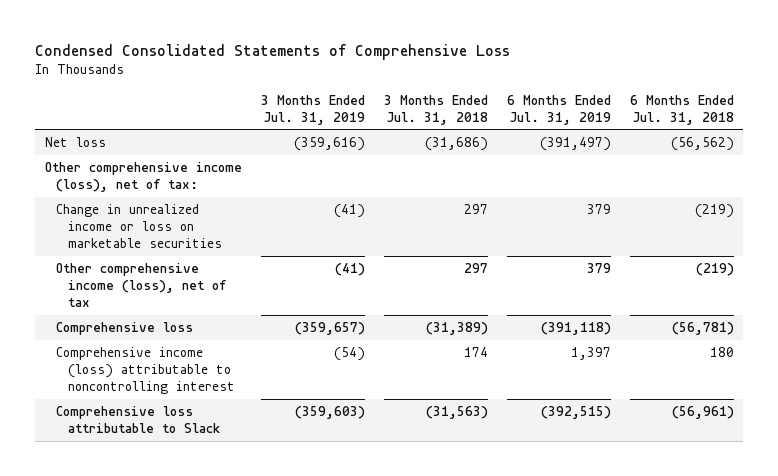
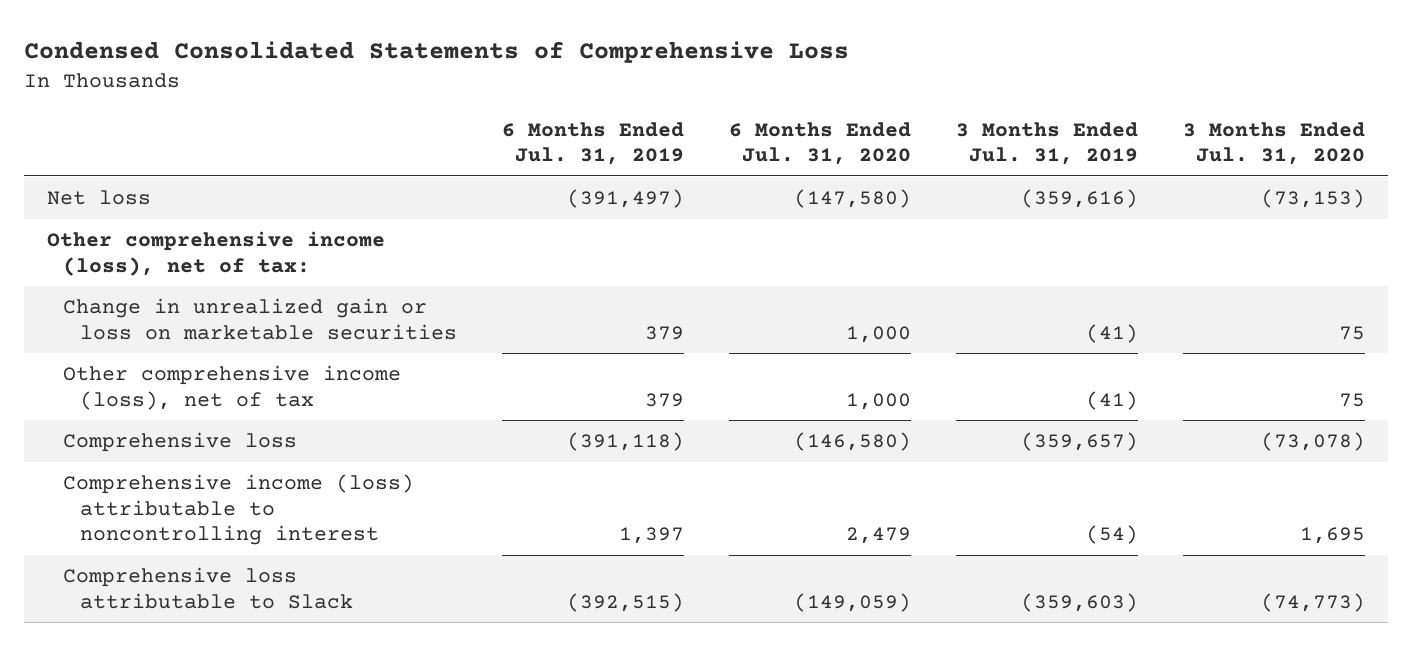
[383,94,488,125] 3 Months Ended Jul. 31, 2018 -> none
[629,94,734,125] 6 Months Ended Jul. 31, 2018 -> none
none -> [728,121,911,166] 6 Months Ended Jul. 31, 2020
none -> [1183,121,1366,166] 3 Months Ended Jul. 31, 2020
[56,203,222,249] Change in unrealized income or loss on marketable securities -> [63,298,457,340] Change in unrealized gain or loss on marketable securities

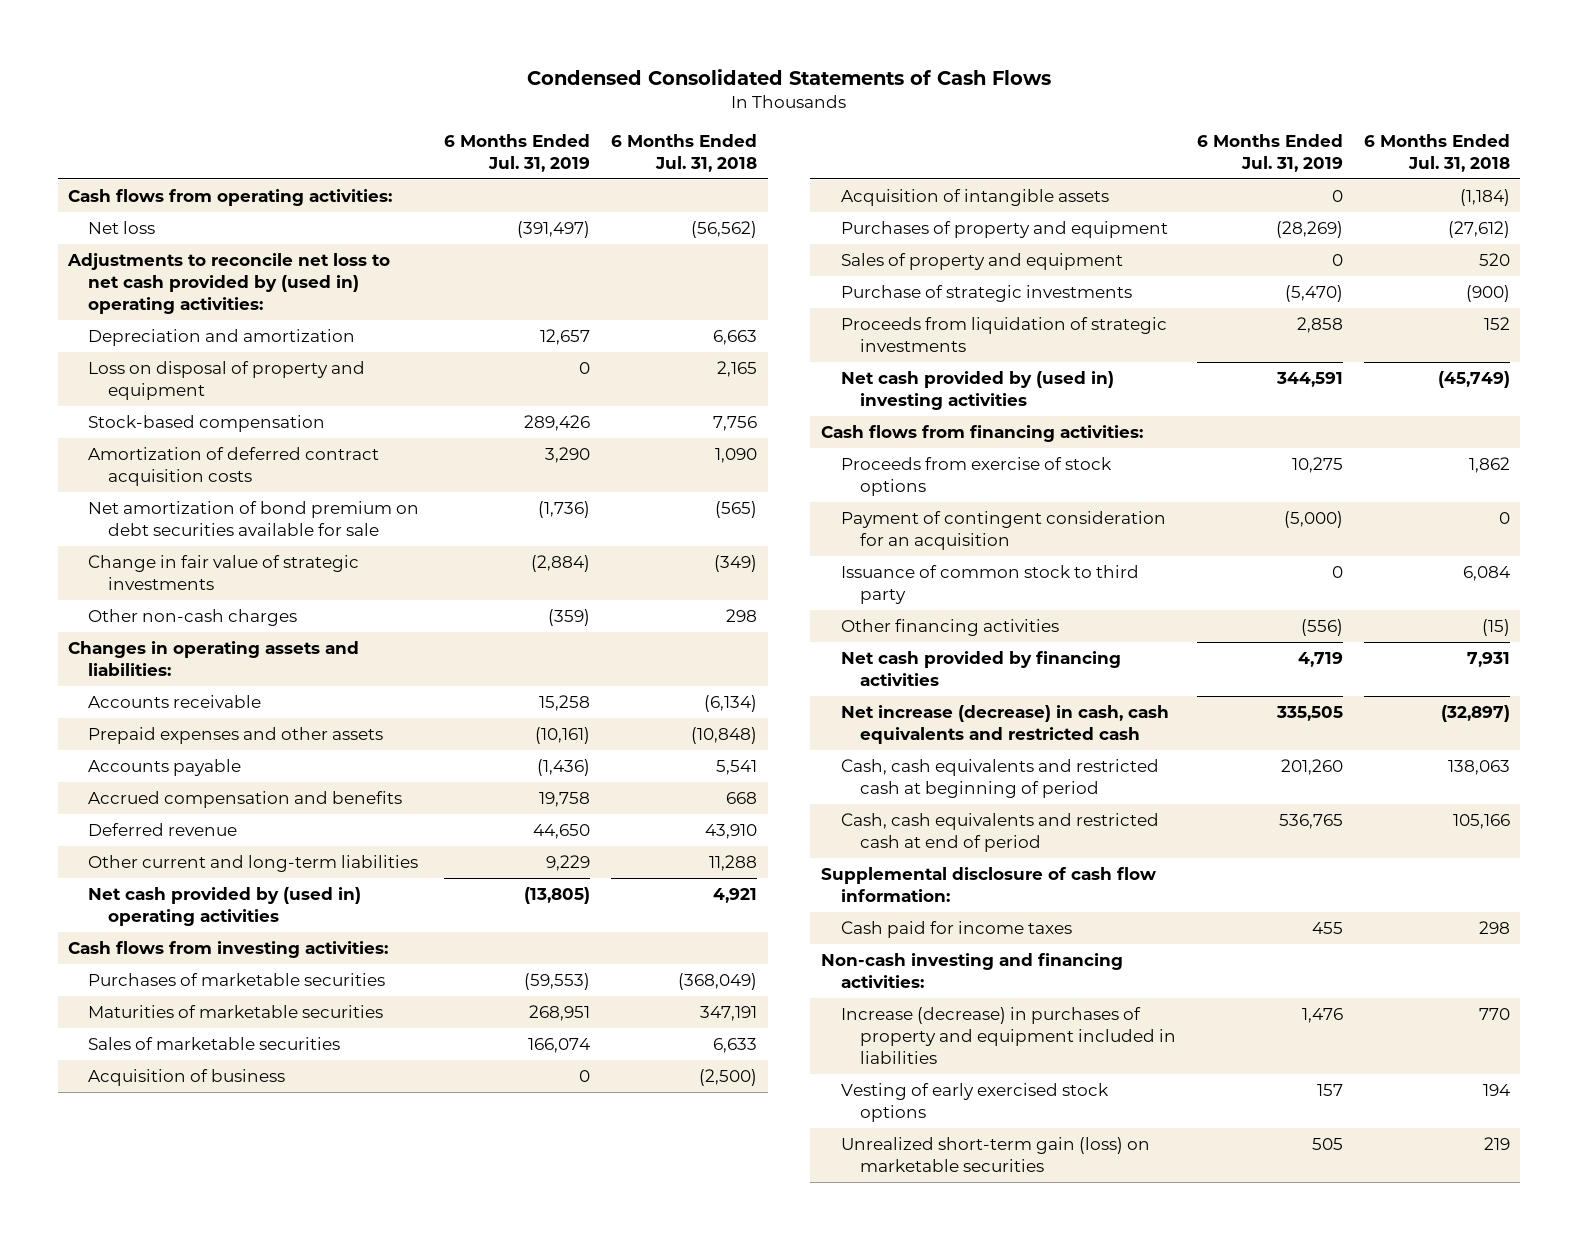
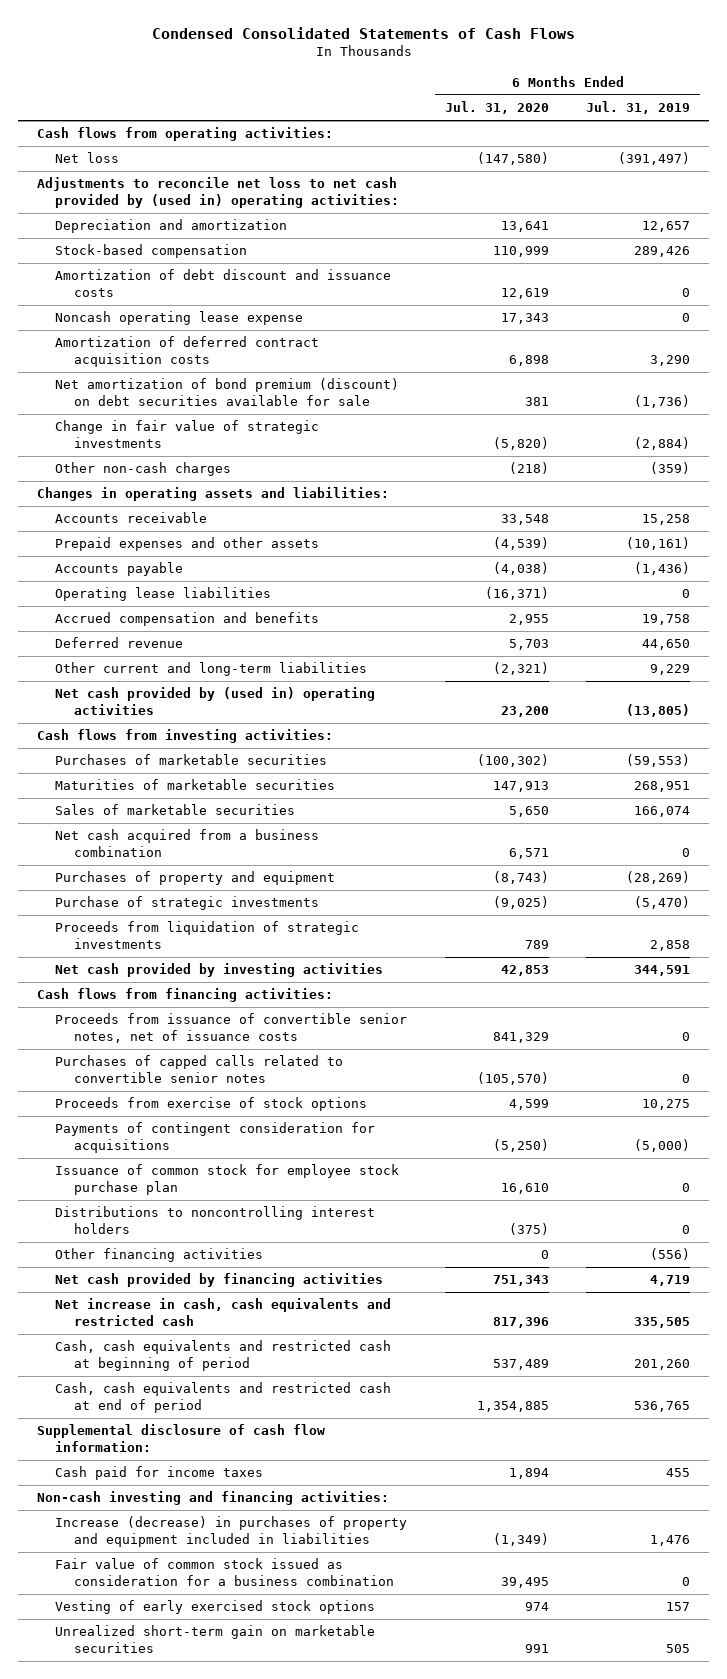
[611,133,758,172] 6 Months Ended Jul. 31, 2018 -> none
none -> [444,101,549,115] Jul. 31, 2020
[87,361,365,400] Loss on disposal of property and equipment -> none
none -> [55,269,392,297] Amortization of debt discount and issuance costs
none -> [55,311,304,326] Noncash operating lease expense
[87,501,419,536] Net amortization of bond premium on debt securities available for sale -> [55,378,400,406] Net amortization of bond premium (discount) on debt securities available for sale
none -> [55,587,272,602] Operating lease liabilities
[840,189,1109,207] Acquisition of intangible assets -> none
[87,1069,285,1087] Acquisition of business -> [55,829,320,857] Net cash acquired from a business combination
[840,253,1123,271] Sales of property and equipment -> none
[840,371,1114,410] Net cash provided by (used in) investing activities -> [55,963,384,978] Net cash provided by investing activities
none -> [55,1013,408,1043] Proceeds from issuance of convertible senior notes, net of issuance costs
none -> [55,1055,344,1083] Purchases of capped calls related to convertible senior notes
[840,565,1139,604] Issuance of common stock to third party -> none
[840,511,1166,550] Payment of contingent consideration for an acquisition -> [55,1122,376,1153] Payments of contingent consideration for acquisitions
none -> [55,1164,400,1195] Issuance of common stock for employee stock purchase plan
none -> [55,1206,376,1234] Distributions to noncontrolling interest holders
[840,705,1169,744] Net increase (decrease) in cash, cash equivalents and restricted cash -> [55,1298,392,1326] Net increase in cash, cash equivalents and restricted cash
none -> [55,1558,394,1586] Fair value of common stock issued as consideration for a business combination
[840,1137,1150,1172] Unrealized short-term gain (loss) on marketable securities -> [55,1625,376,1653] Unrealized short-term gain on marketable securities

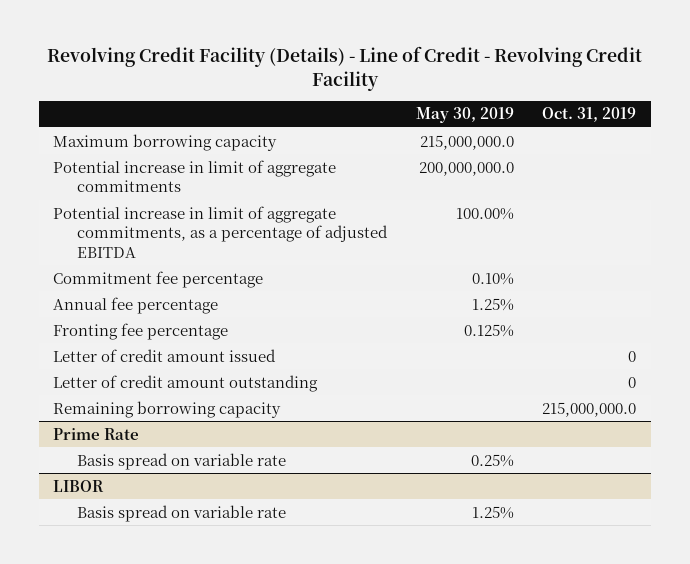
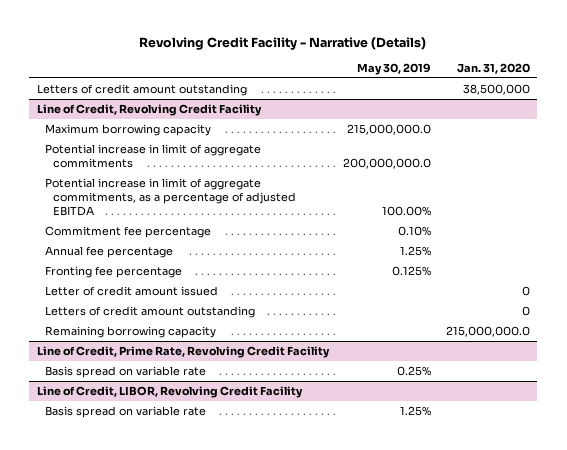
[46,46,642,91] Revolving Credit Facility (Details) - Line of Credit - Revolving Credit Facility -> [139,36,427,50] Revolving Credit Facility - Narrative (Details)
[542,107,637,123] Oct. 31, 2019 -> none
none -> [456,62,530,74] Jan. 31, 2020
none -> [36,84,247,97] Letters of credit amount outstanding
none -> [36,104,262,117] Line of Credit, Revolving Credit Facility
[53,374,319,392] Letter of credit amount outstanding -> [44,306,255,319] Letters of credit amount outstanding
[53,427,140,440] Prime Rate -> none
none -> [36,346,330,359] Line of Credit, Prime Rate, Revolving Credit Facility
[53,479,105,492] LIBOR -> none
none -> [36,386,303,399] Line of Credit, LIBOR, Revolving Credit Facility

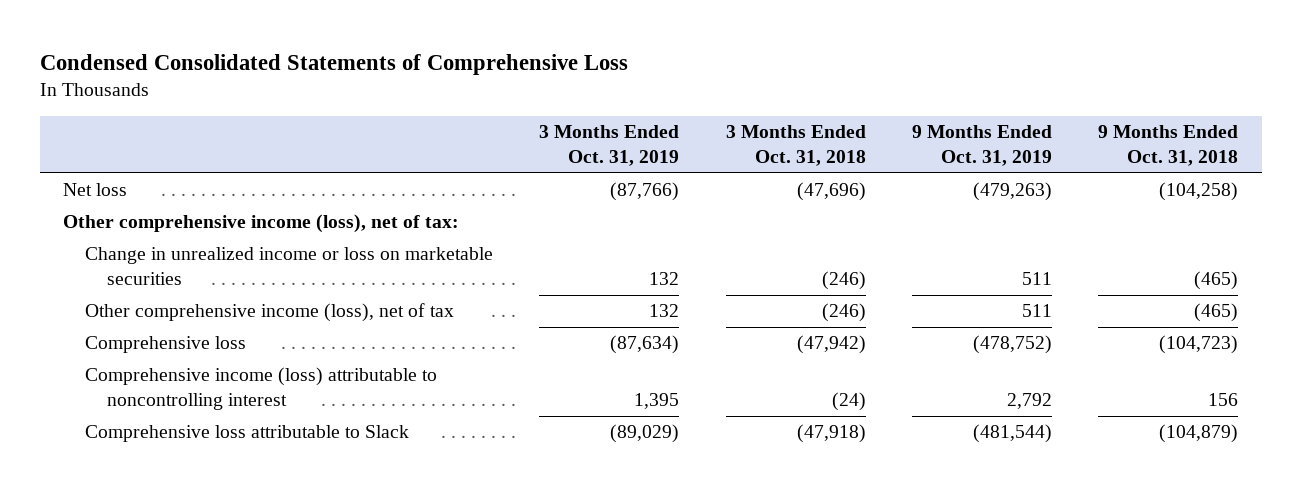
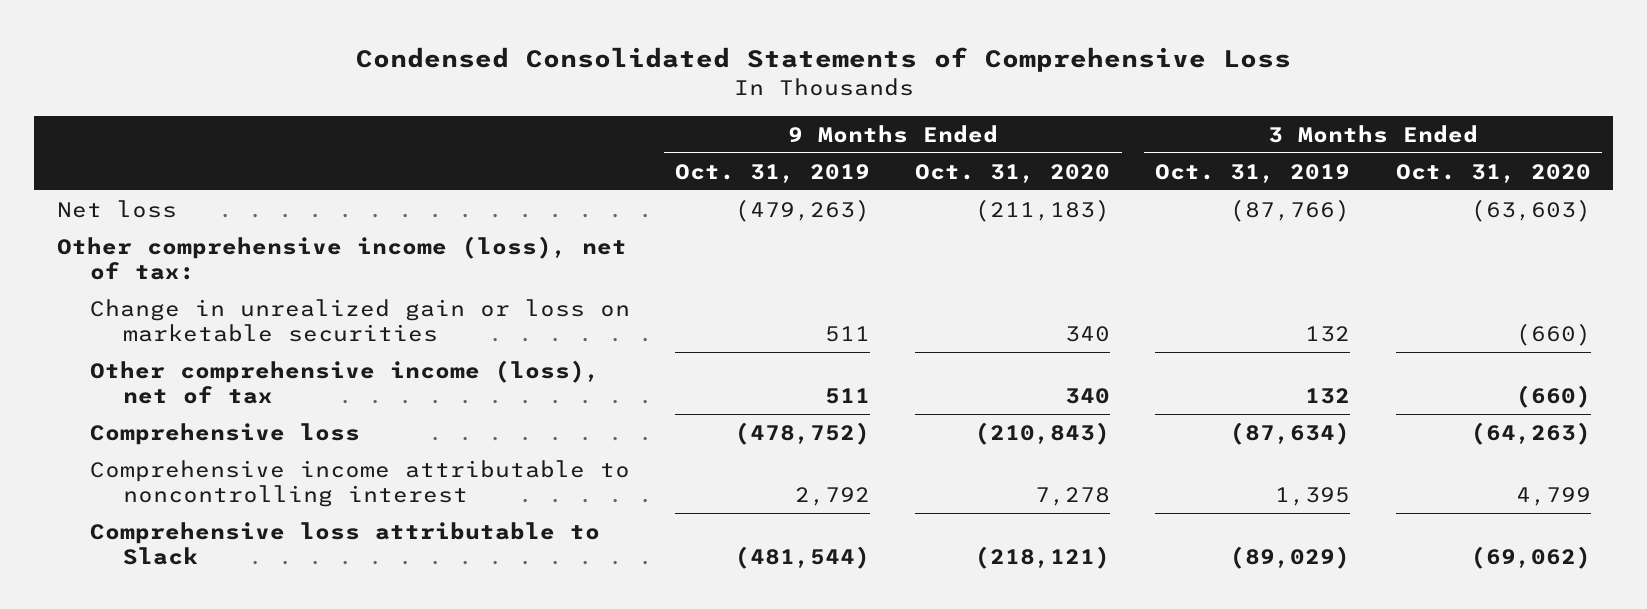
[725,125,866,167] 3 Months Ended Oct. 31, 2018 -> none
[1098,125,1239,167] 9 Months Ended Oct. 31, 2018 -> none
none -> [915,163,1111,183] Oct. 31, 2020
none -> [1395,163,1591,183] Oct. 31, 2020
[85,247,494,286] Change in unrealized income or loss on marketable securities -> [89,298,630,342] Change in unrealized gain or loss on marketable securities
[85,367,438,411] Comprehensive income (loss) attributable to noncontrolling interest -> [89,459,630,507] Comprehensive income attributable to noncontrolling interest

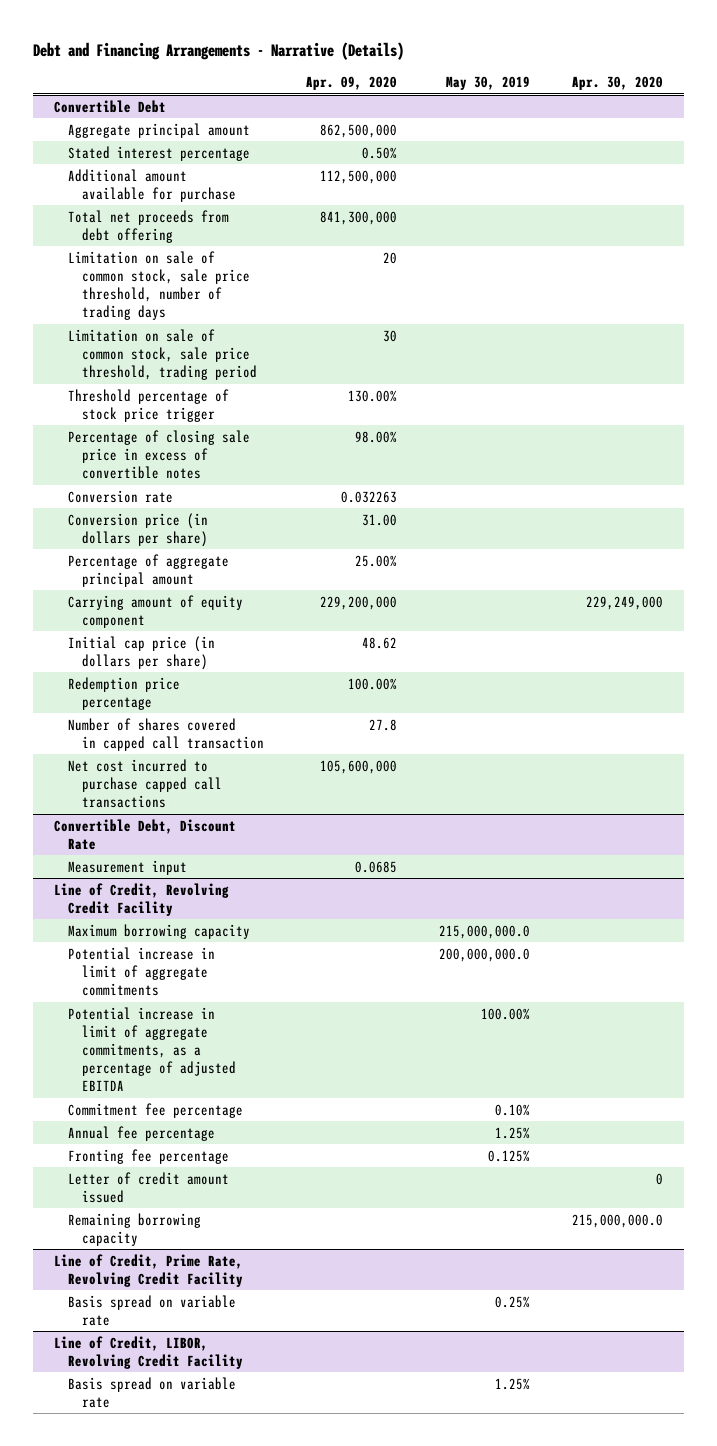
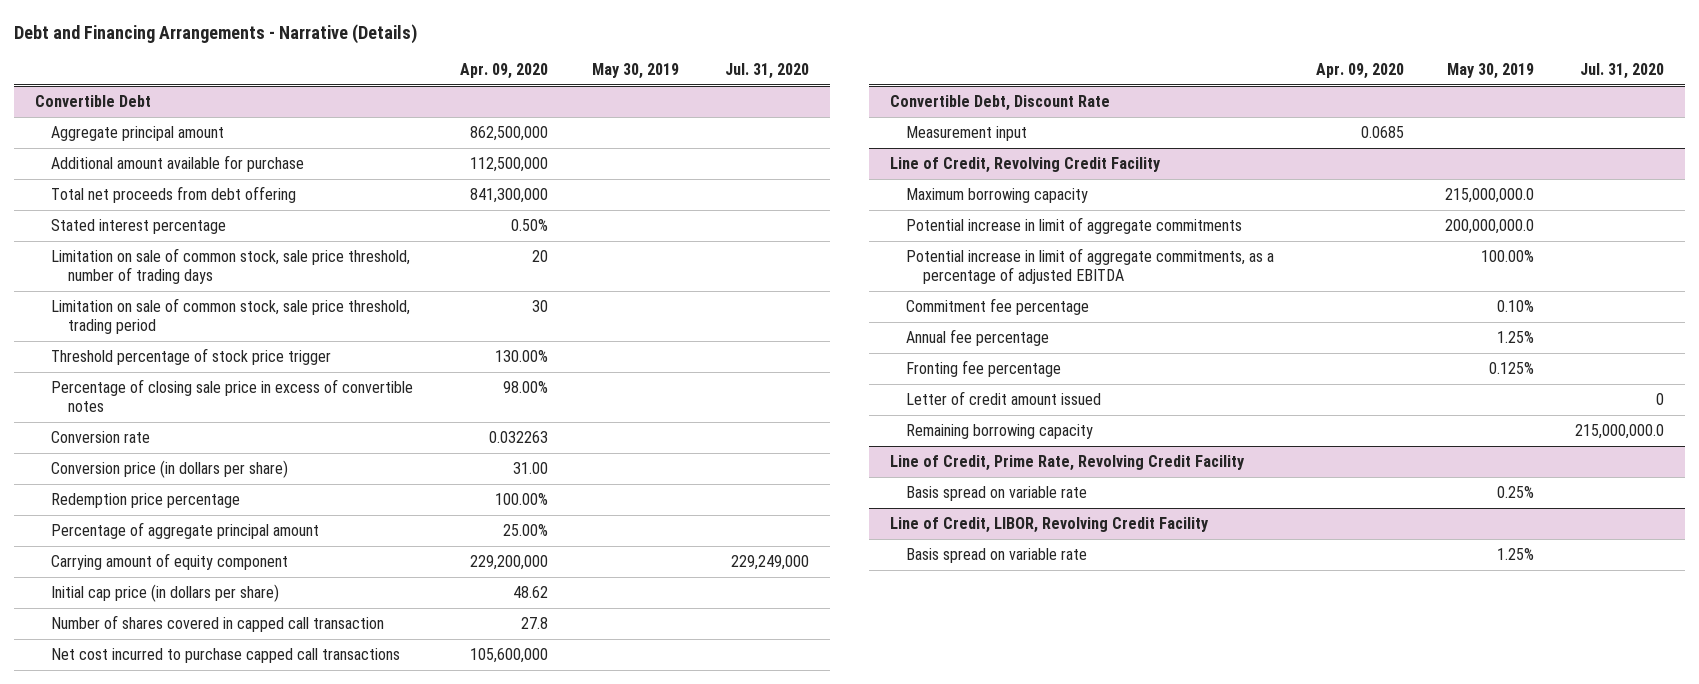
[571,75,663,90] Apr. 30, 2020 -> none
none -> [725,63,810,80] Jul. 31, 2020
[68,145,251,161] Stated interest percentage -> [51,218,227,234] Stated interest percentage
[68,676,181,710] Redemption price percentage -> [51,492,241,508] Redemption price percentage

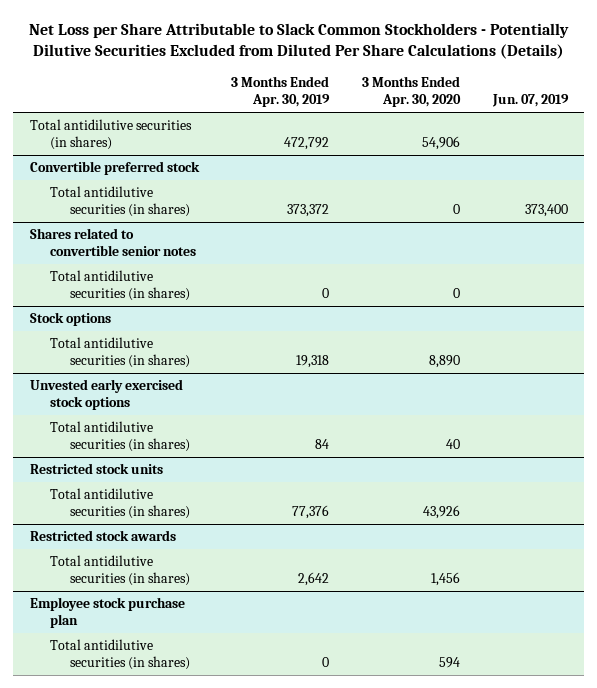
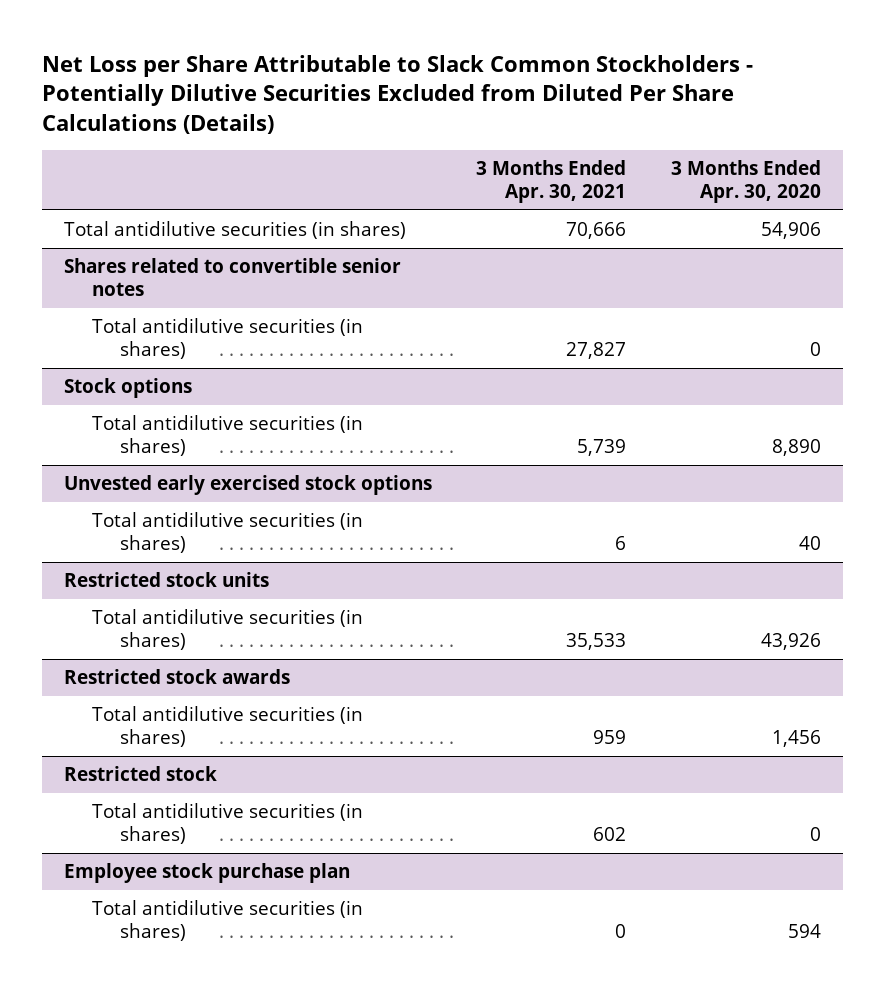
[231,75,331,108] 3 Months Ended Apr. 30, 2019 -> none
[491,94,569,108] Jun. 07, 2019 -> none
none -> [476,160,627,204] 3 Months Ended Apr. 30, 2021
[29,161,200,176] Convertible preferred stock -> none
[49,186,191,218] Total antidilutive securities (in shares) -> none
none -> [64,766,218,782] Restricted stock
none -> [91,803,363,845] Total antidilutive securities (in shares)

